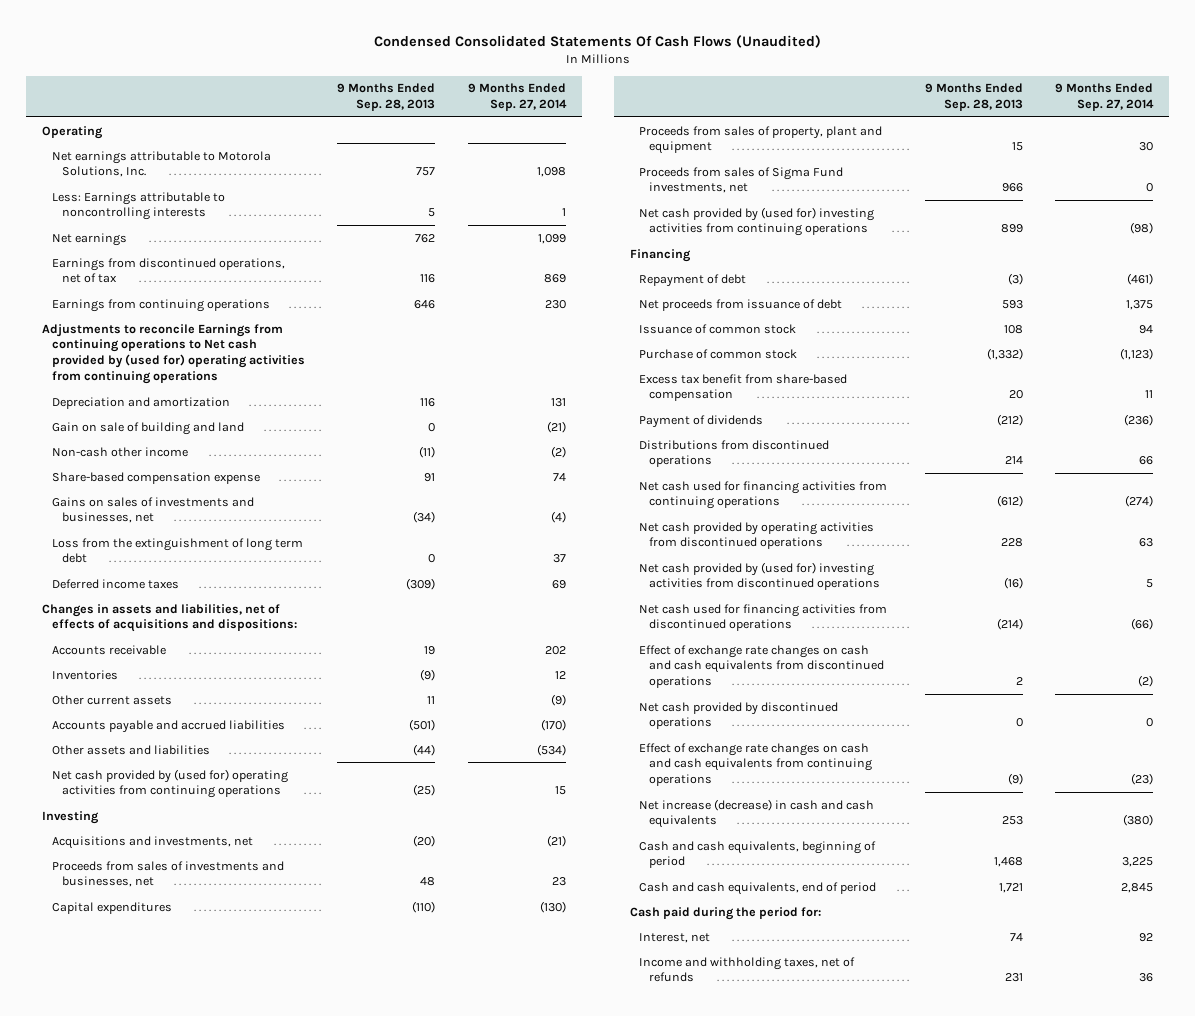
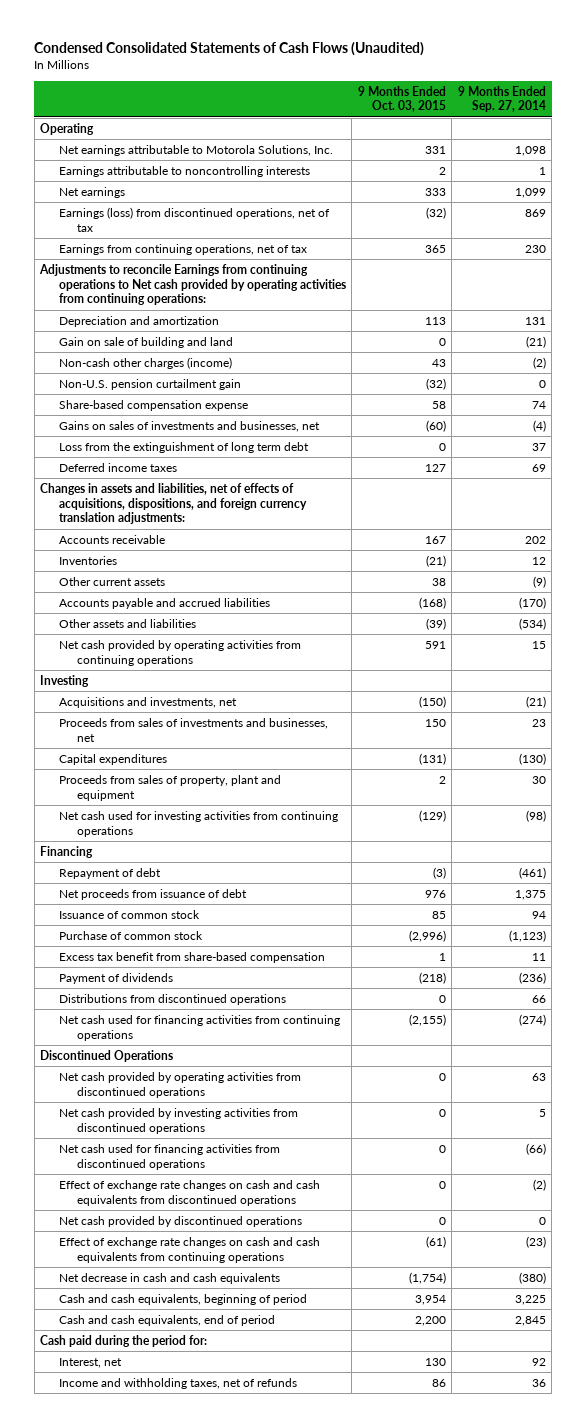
[373,34,821,48] Condensed Consolidated Statements Of Cash Flows (Unaudited) -> [34,41,425,56] Condensed Consolidated Statements of Cash Flows (Unaudited)
[337,83,436,112] 9 Months Ended Sep. 28, 2013 -> none
none -> [357,85,446,113] 9 Months Ended Oct. 03, 2015
[51,191,225,221] Less: Earnings attributable to noncontrolling interests -> [58,165,310,177] Earnings attributable to noncontrolling interests
[51,257,285,284] Earnings from discontinued operations, net of tax -> [58,206,330,232] Earnings (loss) from discontinued operations, net of tax
[51,298,270,312] Earnings from continuing operations -> [58,243,307,255] Earnings from continuing operations, net of tax
[42,323,305,385] Adjustments to reconcile Earnings from continuing operations to Net cash provided by (used for) operating activities from continuing operations -> [39,263,346,306] Adjustments to reconcile Earnings from continuing operations to Net cash provided by operating activities from continuing operations:
[51,446,188,457] Non-cash other income -> [58,356,232,369] Non-cash other charges (income)
none -> [58,378,241,390] Non-U.S. pension curtailment gain
[42,603,297,633] Changes in assets and liabilities, net of effects of acquisitions and dispositions: -> [40,482,307,525] Changes in assets and liabilities, net of effects of acquisitions, dispositions, and foreign currency translation adjustments:
[51,768,288,799] Net cash provided by (used for) operating activities from continuing operations -> [58,639,301,666] Net cash provided by operating activities from continuing operations
[639,166,844,194] Proceeds from sales of Sigma Fund investments, net -> none
[639,206,875,237] Net cash provided by (used for) investing activities from continuing operations -> [58,810,338,837] Net cash used for investing activities from continuing operations
none -> [40,1049,174,1062] Discontinued Operations
[639,561,881,591] Net cash provided by (used for) investing activities from discontinued operations -> [58,1107,298,1134] Net cash provided by investing activities from discontinued operations
[639,798,875,829] Net increase (decrease) in cash and cash equivalents -> [58,1272,280,1284] Net decrease in cash and cash equivalents

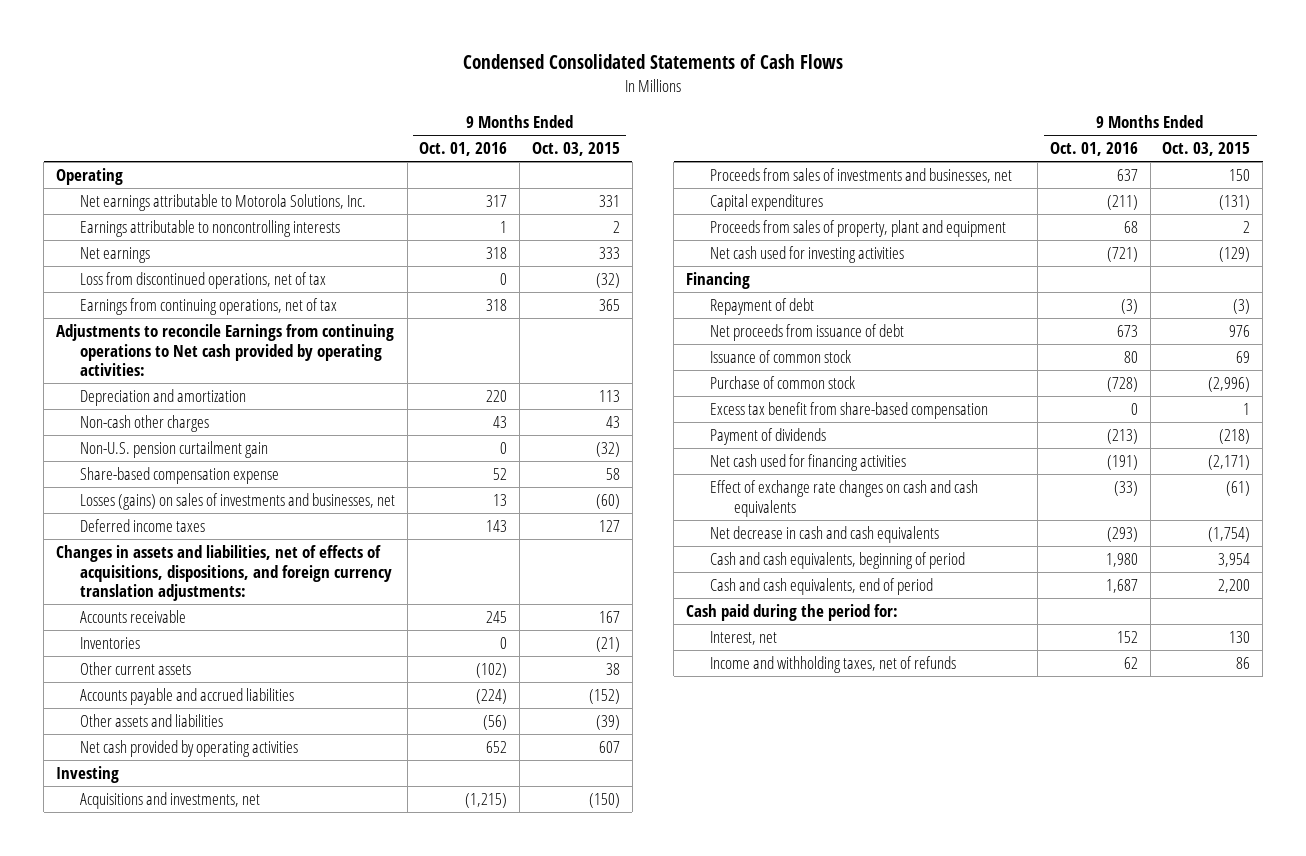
[34,41,425,56] Condensed Consolidated Statements of Cash Flows (Unaudited) -> [463,54,844,70] Condensed Consolidated Statements of Cash Flows
[457,85,546,113] 9 Months Ended Sep. 27, 2014 -> none
none -> [419,142,508,157] Oct. 01, 2016
[58,206,330,232] Earnings (loss) from discontinued operations, net of tax -> [79,272,326,290] Loss from discontinued operations, net of tax
[39,263,346,306] Adjustments to reconcile Earnings from continuing operations to Net cash provided by operating activities from continuing operations: -> [55,324,394,376] Adjustments to reconcile Earnings from continuing operations to Net cash provided by operating activities:
[58,336,233,348] Gain on sale of building and land -> none
[58,356,232,369] Non-cash other charges (income) -> [79,415,209,433] Non-cash other charges
[58,441,309,453] Loss from the extinguishment of long term debt -> none
[58,420,320,432] Gains on sales of investments and businesses, net -> [79,493,395,511] Losses (gains) on sales of investments and businesses, net
[418,596,446,609] (168) -> [588,689,620,705] (152)
[58,639,301,666] Net cash provided by operating activities from continuing operations -> [79,740,298,758] Net cash provided by operating activities
[424,640,446,649] 591 -> [598,741,620,754] 607
[58,810,338,837] Net cash used for investing activities from continuing operations -> [710,246,905,264] Net cash used for investing activities
[431,910,446,919] 85 -> [1236,351,1251,364] 69
[58,993,286,1005] Distributions from discontinued operations -> none
[40,1049,174,1062] Discontinued Operations -> none
[58,1071,301,1098] Net cash provided by operating activities from discontinued operations -> none
[58,1107,298,1134] Net cash provided by investing activities from discontinued operations -> none
[58,1143,280,1170] Net cash used for financing activities from discontinued operations -> none
[58,1179,320,1206] Effect of exchange rate changes on cash and cash equivalents from discontinued operations -> none
[58,1215,302,1227] Net cash provided by discontinued operations -> none
[58,1014,340,1041] Net cash used for financing activities from continuing operations -> [710,454,907,472] Net cash used for financing activities
[408,1013,446,1026] (2,155) -> [1208,455,1251,471] (2,171)
[58,1236,320,1263] Effect of exchange rate changes on cash and cash equivalents from continuing operations -> [710,480,979,517] Effect of exchange rate changes on cash and cash equivalents

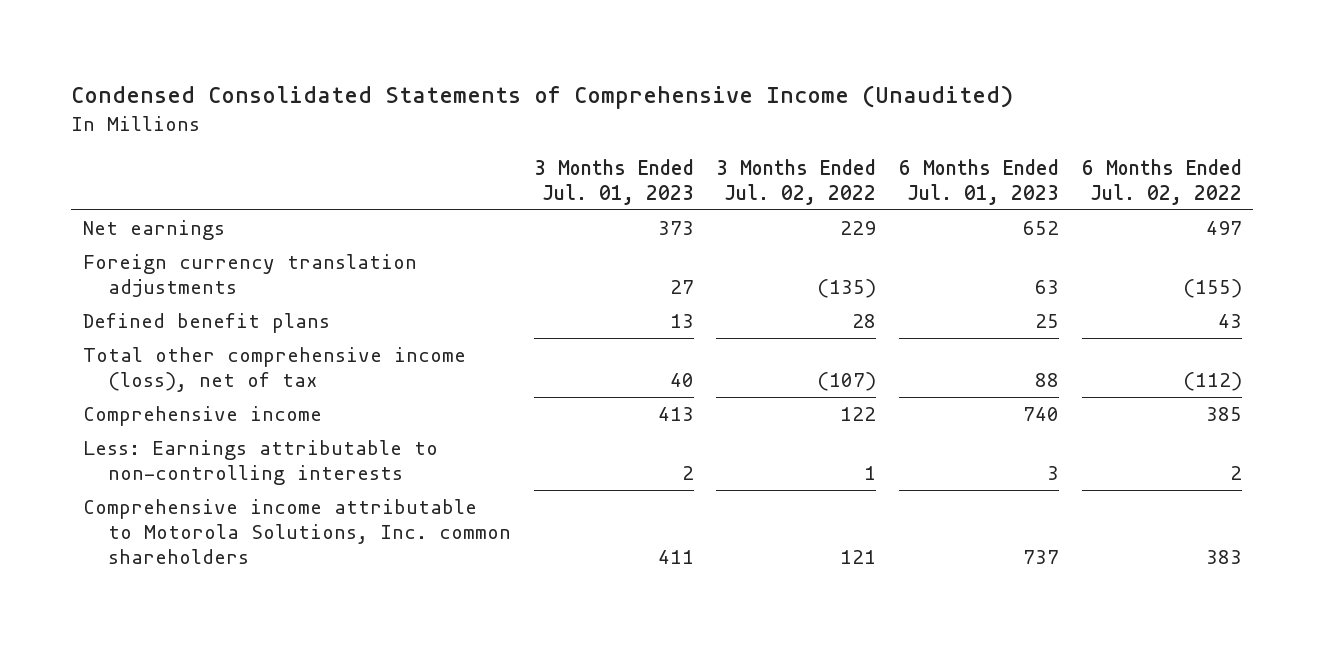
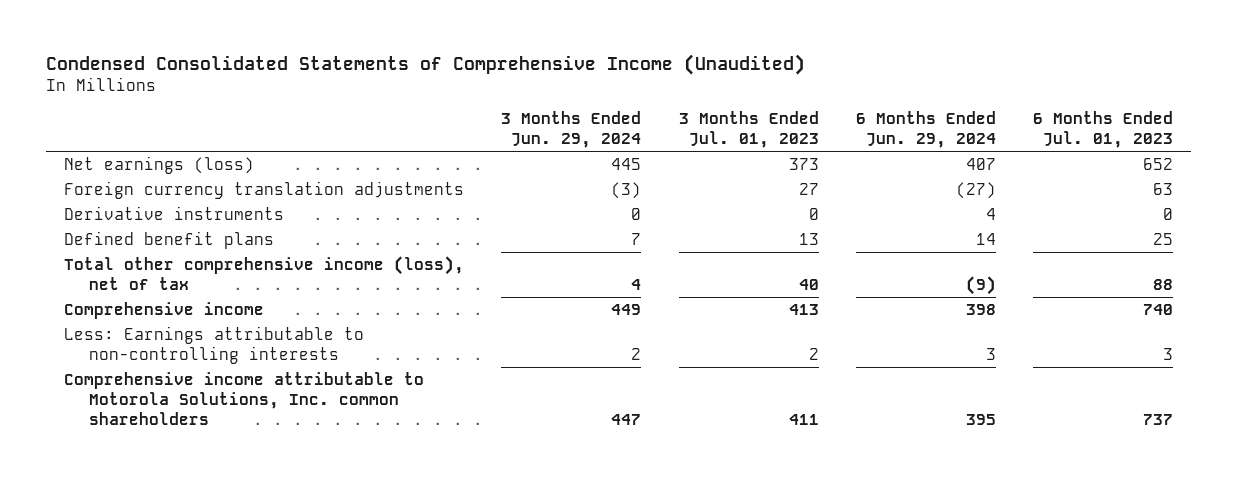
[716,159,877,206] 3 Months Ended Jul. 02, 2022 -> none
[1081,159,1242,206] 6 Months Ended Jul. 02, 2022 -> none
none -> [501,111,642,149] 3 Months Ended Jun. 29, 2024
none -> [855,111,996,149] 6 Months Ended Jun. 29, 2024
[82,219,225,240] Net earnings -> [64,155,255,174] Net earnings (loss)
none -> [64,205,285,220] Derivative instruments

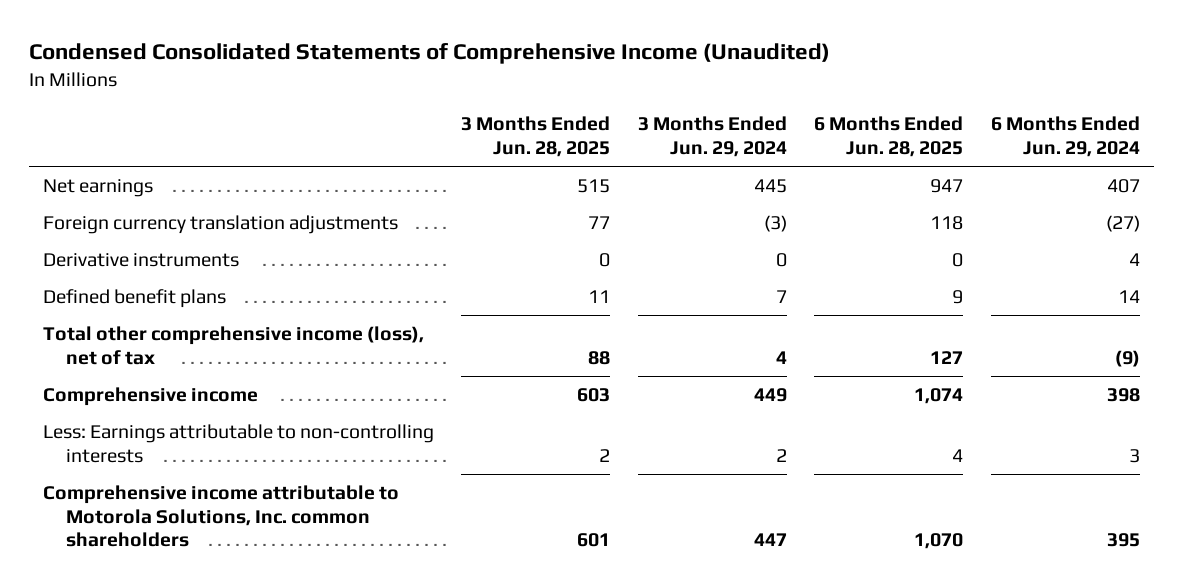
[678,111,819,149] 3 Months Ended Jul. 01, 2023 -> none
[1032,111,1173,149] 6 Months Ended Jul. 01, 2023 -> none
none -> [461,116,611,157] 3 Months Ended Jun. 28, 2025
none -> [814,116,964,157] 6 Months Ended Jun. 28, 2025
[64,155,255,174] Net earnings (loss) -> [42,179,153,198] Net earnings

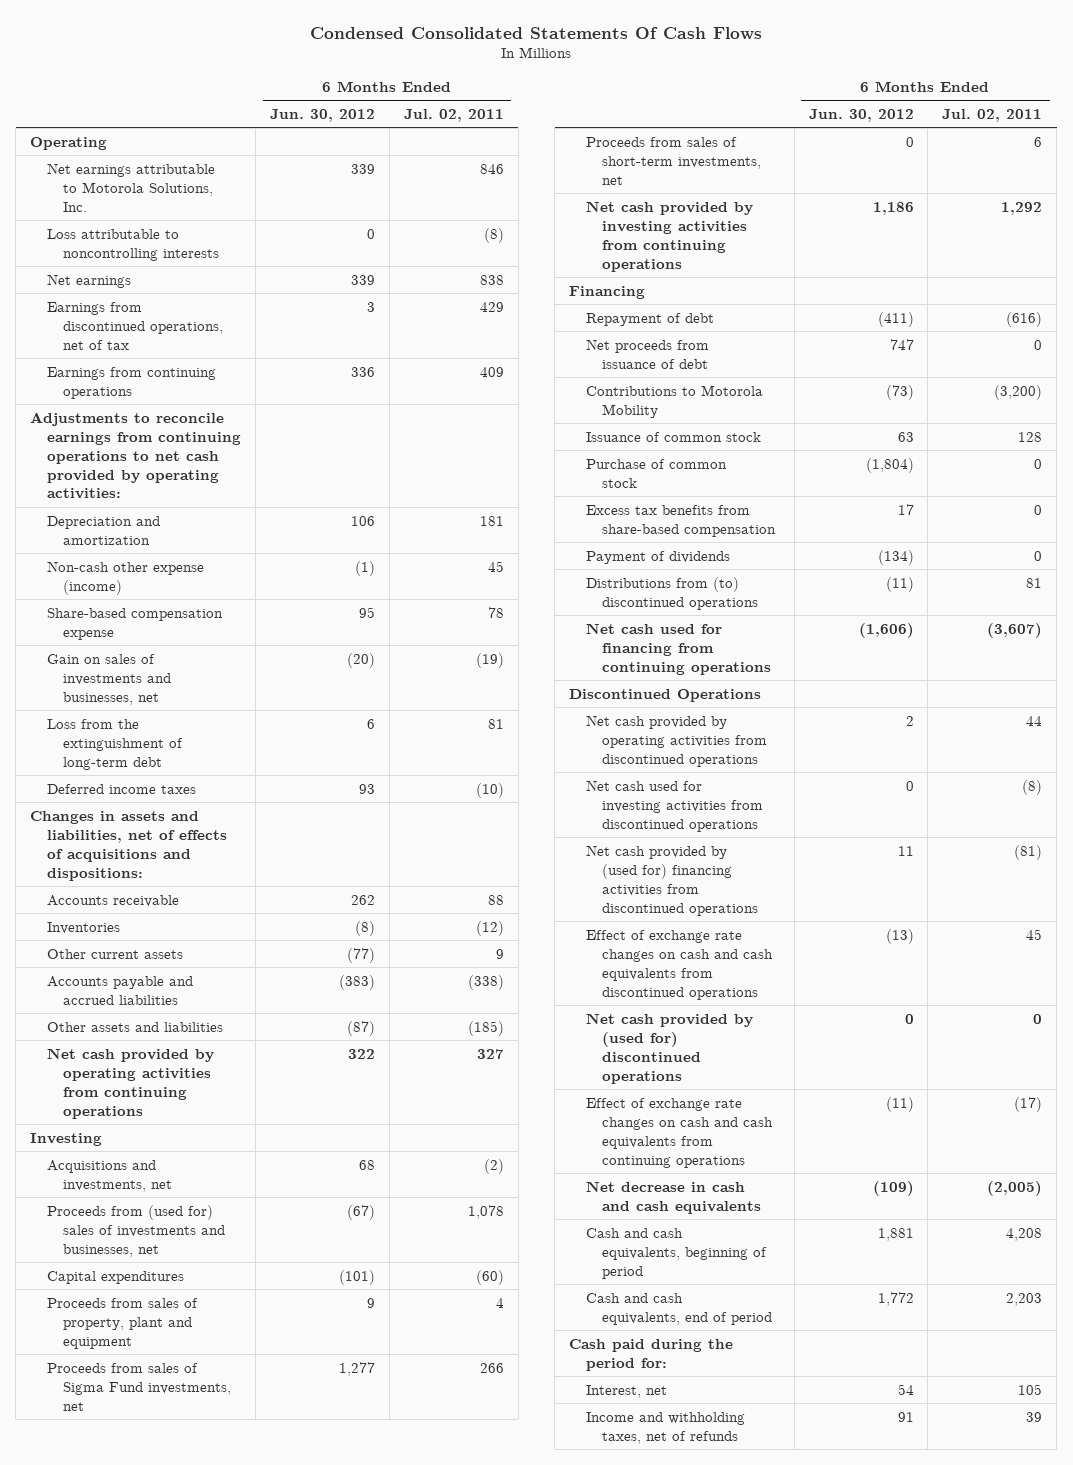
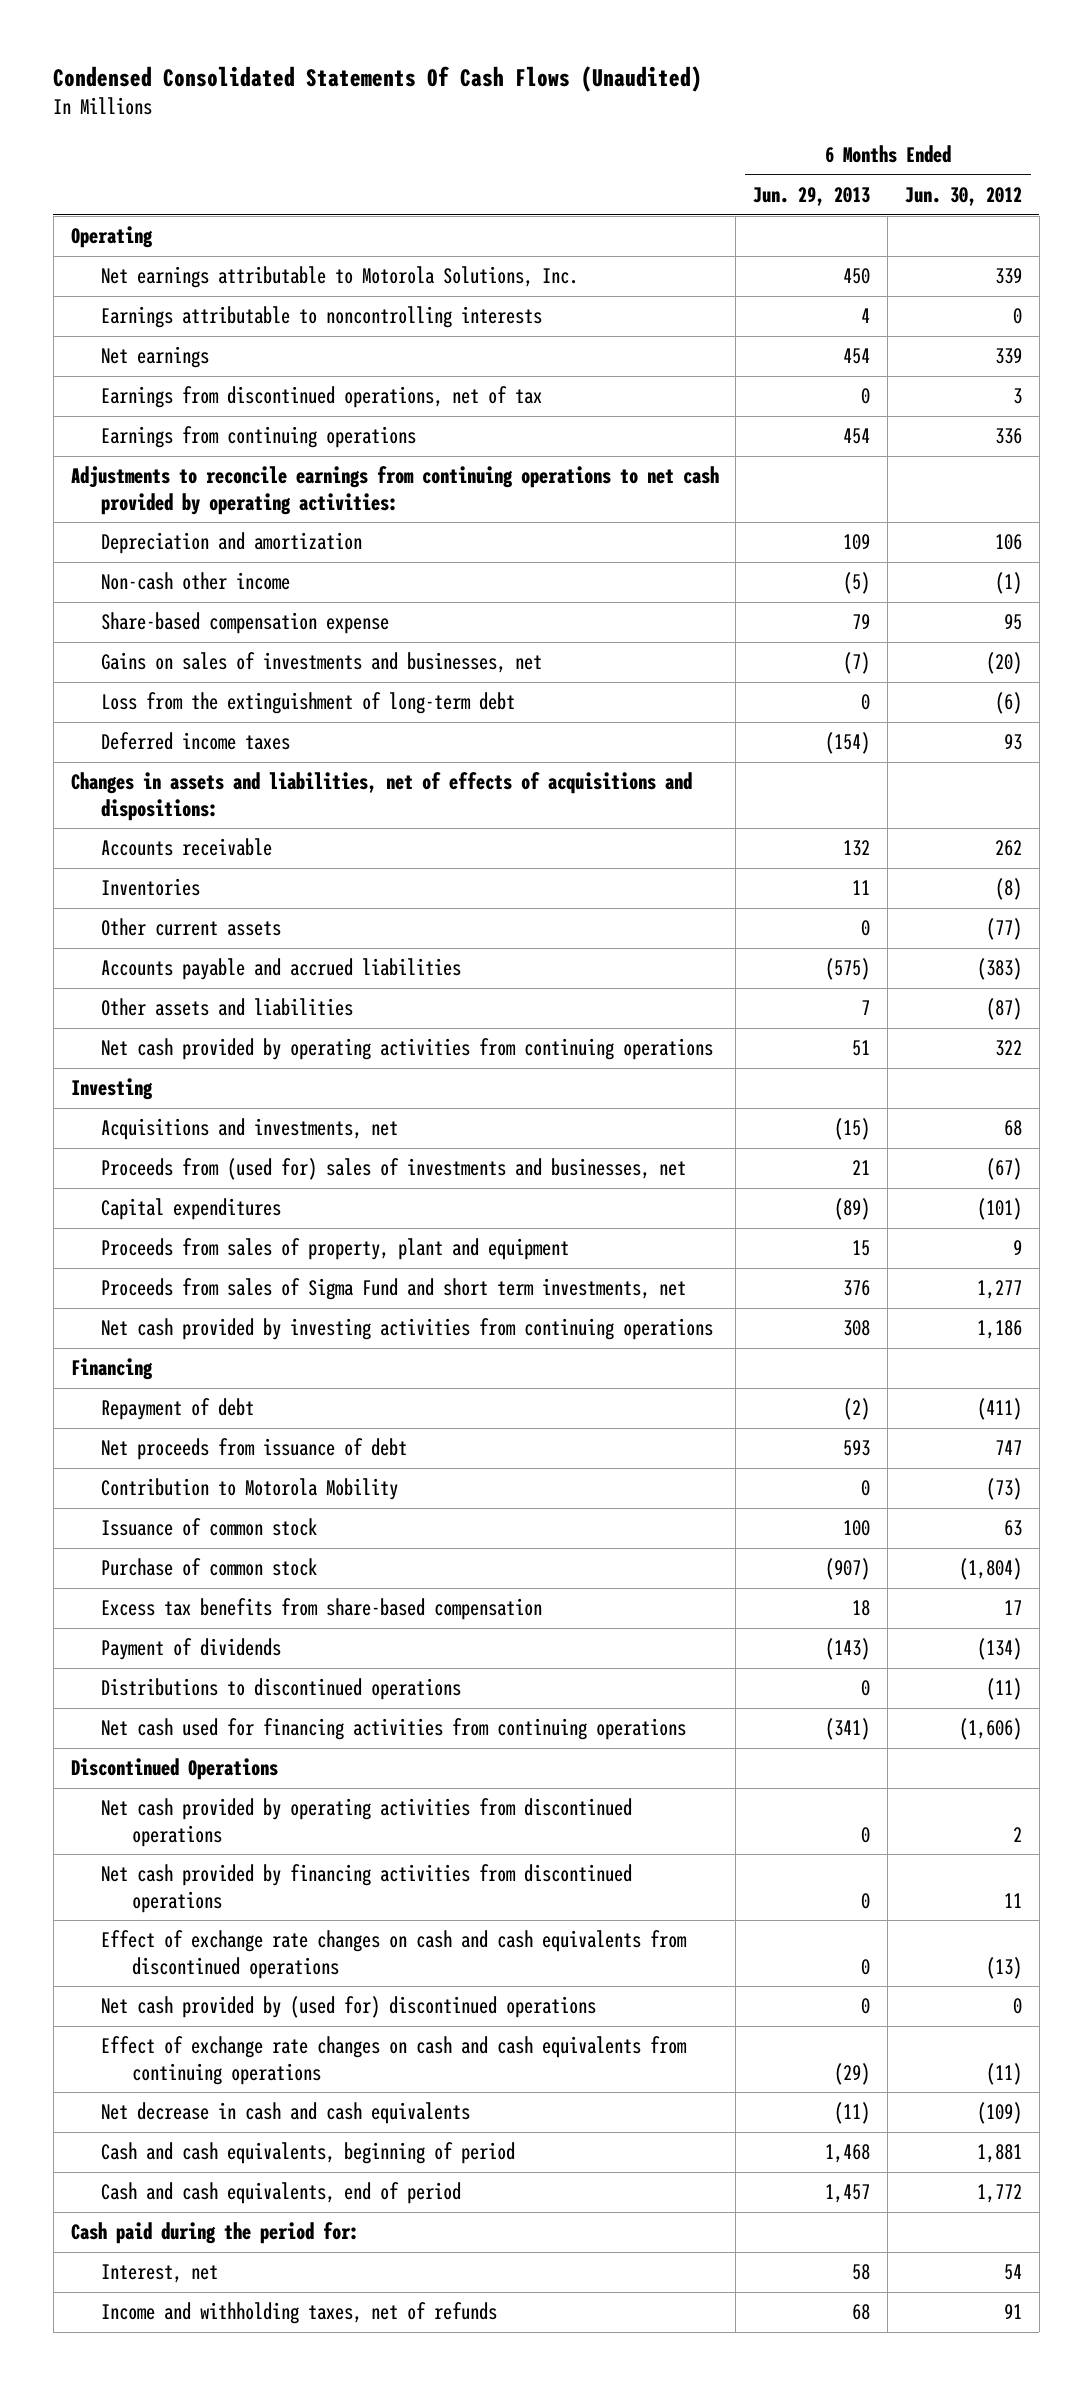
[310,26,763,40] Condensed Consolidated Statements Of Cash Flows -> [53,65,703,92] Condensed Consolidated Statements Of Cash Flows (Unaudited)
[403,108,504,122] Jul. 02, 2011 -> none
none -> [753,186,871,206] Jun. 29, 2013
[46,228,220,261] Loss attributable to noncontrolling interests -> [101,306,543,329] Earnings attributable to noncontrolling interests
[46,560,204,595] Non-cash other expense (income) -> [101,572,291,591] Non-cash other income
[46,653,172,705] Gain on sales of investments and businesses, net -> [101,652,543,674] Gains on sales of investments and businesses, net
[366,718,375,729] 6 -> [994,692,1022,715] (6)
[585,136,762,185] Proceeds from sales of short-term investments, net -> none
[46,1362,232,1411] Proceeds from sales of Sigma Fund investments, net -> [101,1278,687,1301] Proceeds from sales of Sigma Fund and short term investments, net
[585,384,763,418] Contributions to Motorola Mobility -> [101,1478,399,1501] Contribution to Motorola Mobility
[585,576,759,610] Distributions from (to) discontinued operations -> [101,1678,462,1701] Distributions to discontinued operations
[585,622,772,675] Net cash used for financing from continuing operations -> [101,1718,687,1741] Net cash used for financing activities from continuing operations
[585,779,764,832] Net cash used for investing activities from discontinued operations -> none
[585,844,759,916] Net cash provided by (used for) financing activities from discontinued operations -> [101,1864,633,1913] Net cash provided by financing activities from discontinued operations

